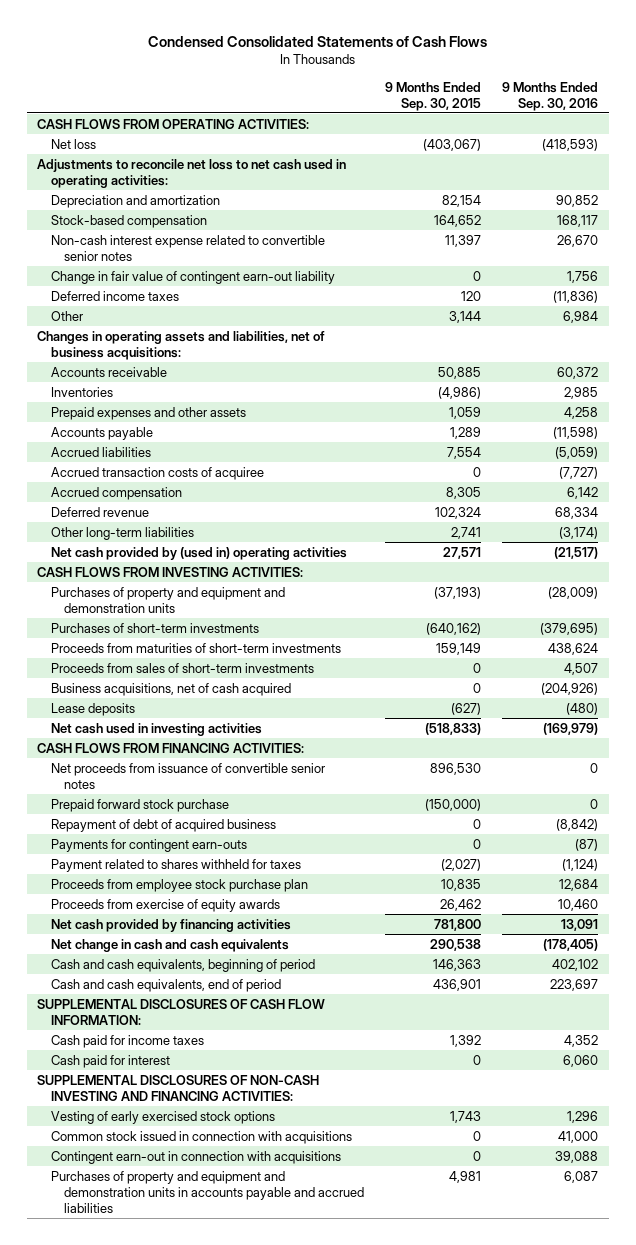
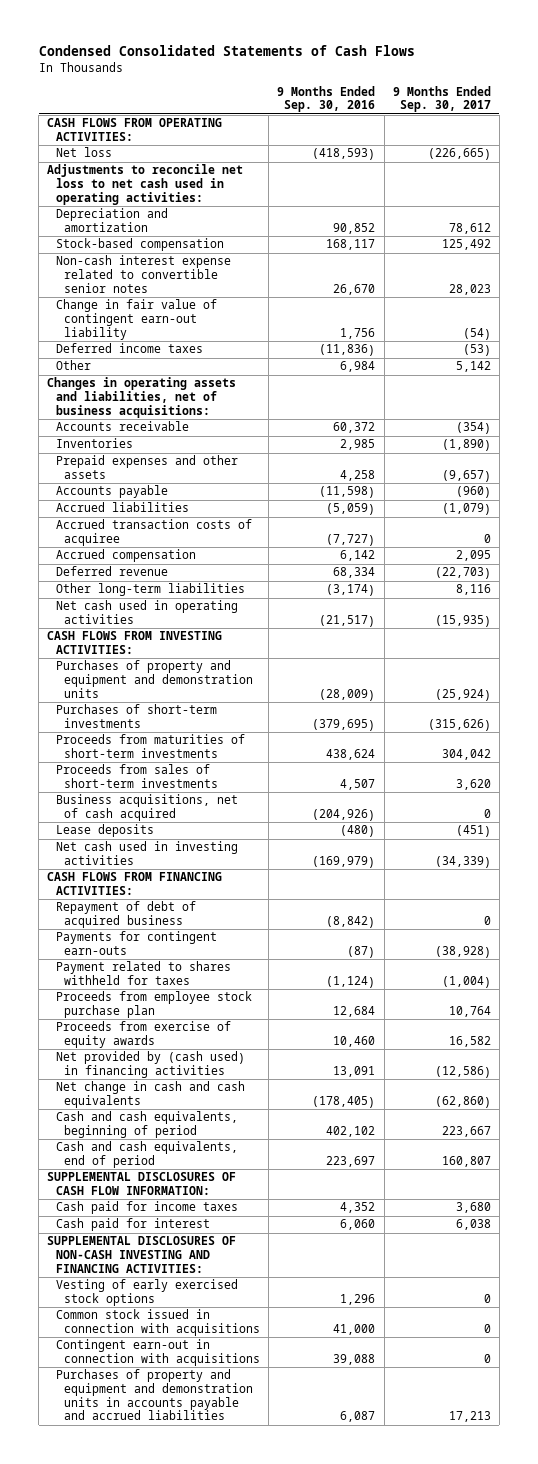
[385,81,482,111] 9 Months Ended Sep. 30, 2015 -> none
none -> [392,85,491,113] 9 Months Ended Sep. 30, 2017
[50,546,347,560] Net cash provided by (used in) operating activities -> [55,600,238,625] Net cash used in operating activities
[50,762,325,789] Net proceeds from issuance of convertible senior notes -> none
[50,798,229,812] Prepaid forward stock purchase -> none
[50,918,291,932] Net cash provided by financing activities -> [55,1051,245,1079] Net provided by (cash used) in financing activities

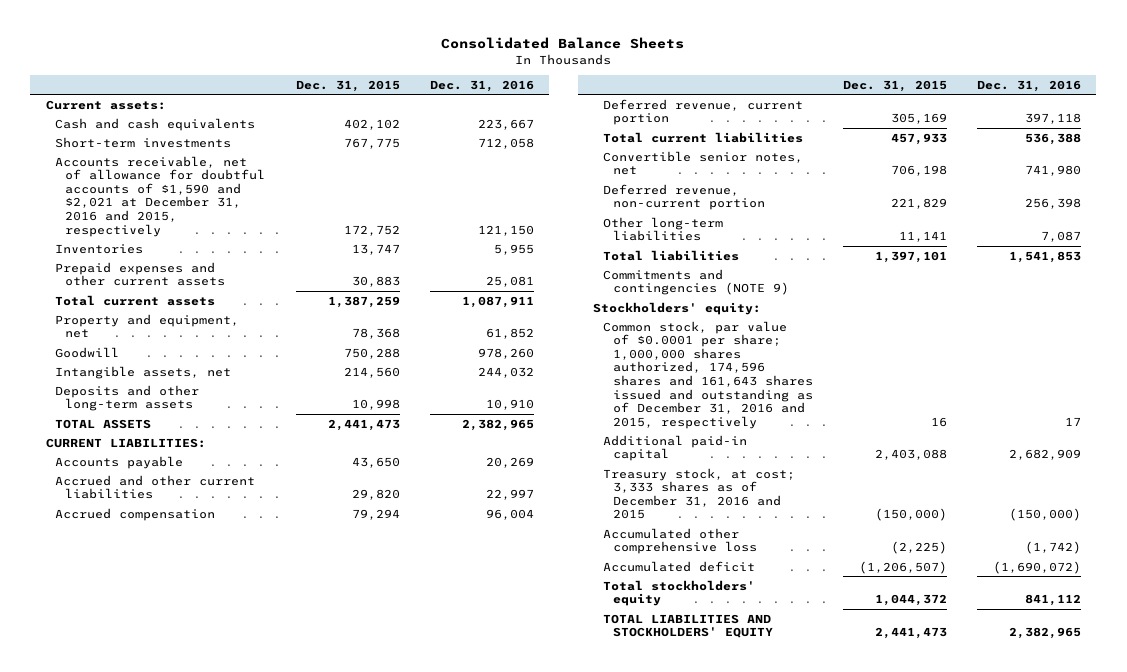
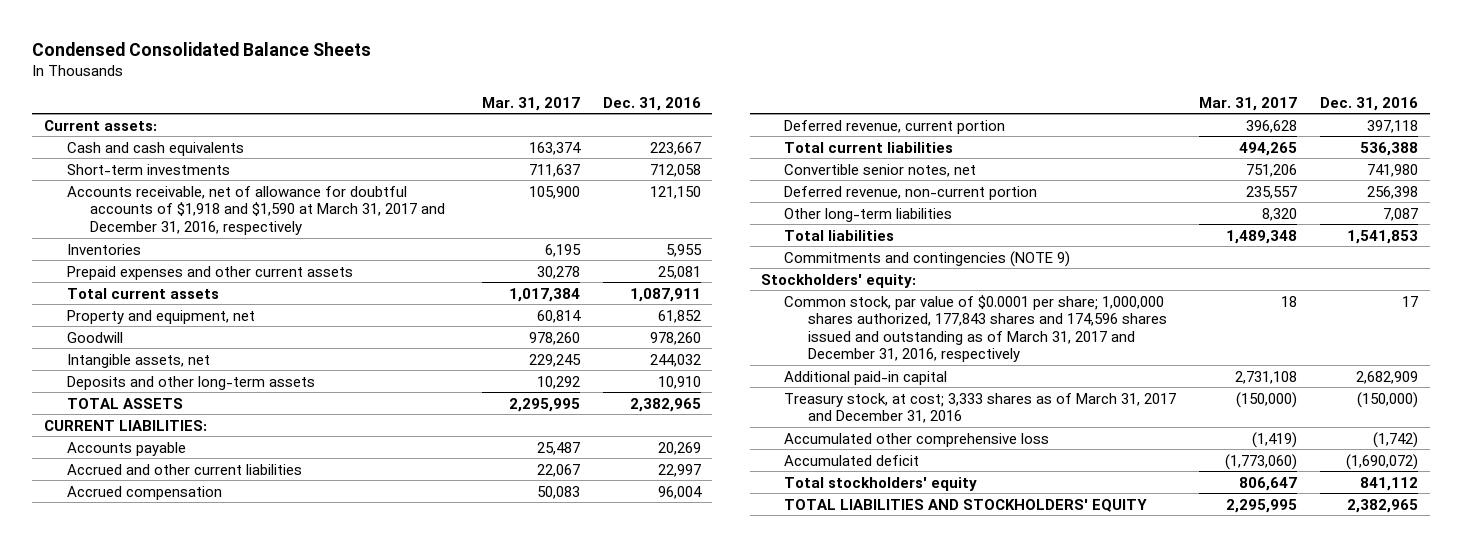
[441,37,685,50] Consolidated Balance Sheets -> [32,41,372,56] Condensed Consolidated Balance Sheets
[295,79,400,92] Dec. 31, 2015 -> none
none -> [481,96,580,111] Mar. 31, 2017
[55,155,266,237] Accounts receivable, net of allowance for doubtful accounts of $1,590 and $2,021 at December 31, 2016 and 2015, respectively -> [66,185,445,235] Accounts receivable, net of allowance for doubtful accounts of $1,918 and $1,590 at March 31, 2017 and December 31, 2016, respectively
[602,320,813,429] Common stock, par value of $0.0001 per share; 1,000,000 shares authorized, 174,596 shares and 161,643 shares issued and outstanding as of December 31, 2016 and 2015, respectively -> [784,294,1167,363] Common stock, par value of $0.0001 per share; 1,000,000 shares authorized, 177,843 shares and 174,596 shares issued and outstanding as of March 31, 2017 and December 31, 2016, respectively
[602,467,795,520] Treasury stock, at cost; 3,333 shares as of December 31, 2016 and 2015 -> [784,392,1177,424] Treasury stock, at cost; 3,333 shares as of March 31, 2017 and December 31, 2016

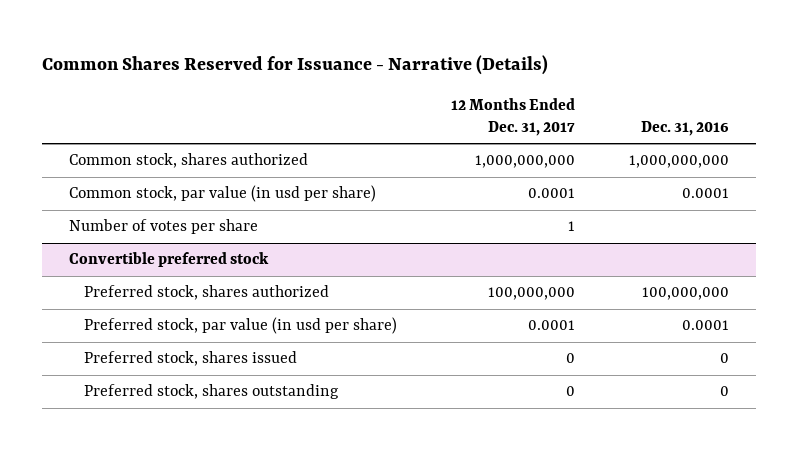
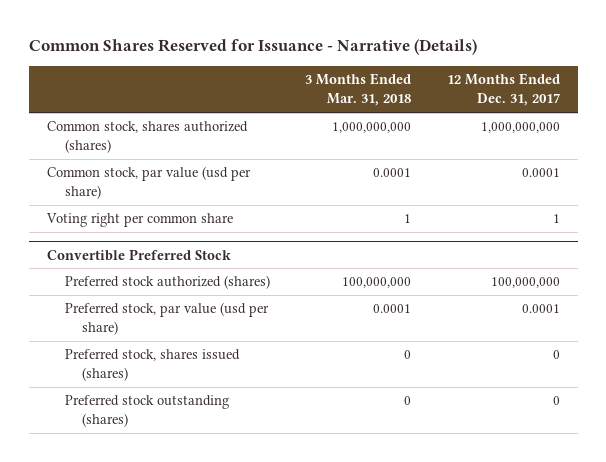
[640,121,729,137] Dec. 31, 2016 -> none
none -> [305,73,412,107] 3 Months Ended Mar. 31, 2018
[68,153,308,169] Common stock, shares authorized -> [46,121,248,154] Common stock, shares authorized (shares)
[68,185,376,203] Common stock, par value (in usd per share) -> [46,166,251,200] Common stock, par value (usd per share)
[68,219,258,235] Number of votes per share -> [45,213,233,228] Voting right per common share
[68,252,269,268] Convertible preferred stock -> [46,248,231,261] Convertible Preferred Stock
[84,285,330,301] Preferred stock, shares authorized -> [64,275,270,290] Preferred stock authorized (shares)
[84,317,398,335] Preferred stock, par value (in usd per share) -> [64,302,269,336] Preferred stock, par value (usd per share)
[84,351,298,367] Preferred stock, shares issued -> [64,349,240,382] Preferred stock, shares issued (shares)
[84,384,340,400] Preferred stock, shares outstanding -> [64,395,229,428] Preferred stock outstanding (shares)

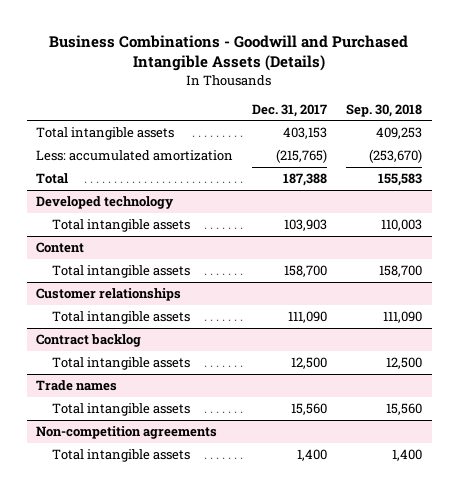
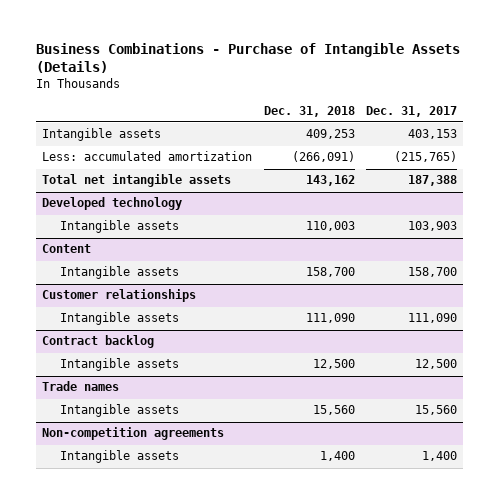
[49,34,409,72] Business Combinations - Goodwill and Purchased Intangible Assets (Details) -> [36,43,461,74] Business Combinations - Purchase of Intangible Assets (Details)
[346,103,423,117] Sep. 30, 2018 -> none
none -> [263,105,355,117] Dec. 31, 2018
[36,126,175,140] Total intangible assets -> [42,128,162,142] Intangible assets
[36,172,69,184] Total -> [42,174,232,188] Total net intangible assets
[51,218,190,232] Total intangible assets -> [59,220,179,234] Intangible assets
[51,264,190,278] Total intangible assets -> [59,266,179,280] Intangible assets
[51,310,190,324] Total intangible assets -> [59,312,179,326] Intangible assets
[51,356,190,370] Total intangible assets -> [59,358,179,372] Intangible assets
[51,402,190,416] Total intangible assets -> [59,404,179,418] Intangible assets
[51,448,190,462] Total intangible assets -> [59,450,179,464] Intangible assets

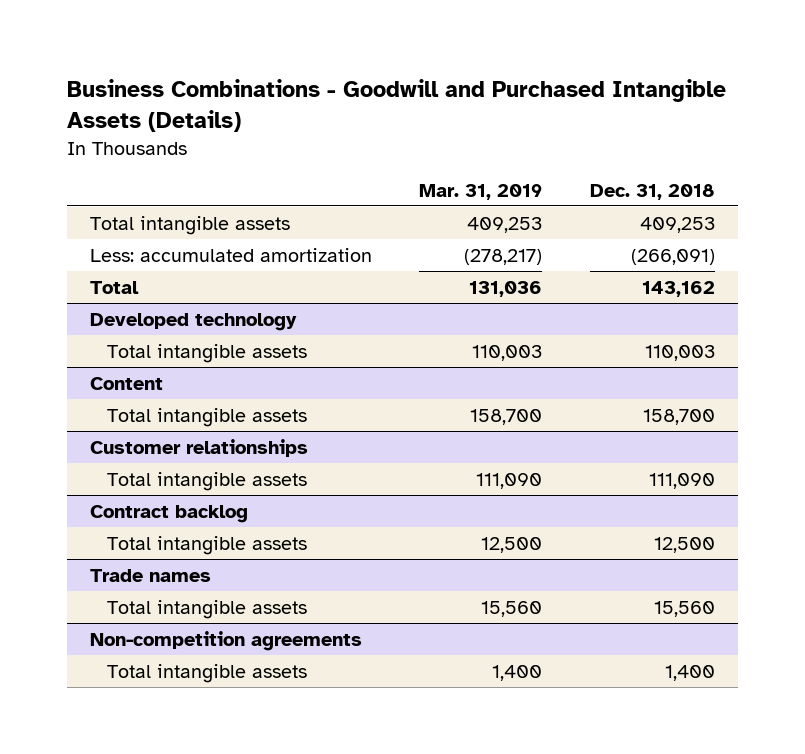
[36,43,461,74] Business Combinations - Purchase of Intangible Assets (Details) -> [66,79,726,132] Business Combinations - Goodwill and Purchased Intangible Assets (Details)
[366,105,458,117] Dec. 31, 2017 -> none
none -> [419,183,543,200] Mar. 31, 2019
[42,128,162,142] Intangible assets -> [90,215,291,235] Total intangible assets
[42,174,232,188] Total net intangible assets -> [90,280,140,294] Total
[59,220,179,234] Intangible assets -> [106,343,307,363] Total intangible assets
[59,266,179,280] Intangible assets -> [106,407,307,427] Total intangible assets
[59,312,179,326] Intangible assets -> [106,471,307,491] Total intangible assets
[59,358,179,372] Intangible assets -> [106,535,307,555] Total intangible assets
[59,404,179,418] Intangible assets -> [106,599,307,619] Total intangible assets
[59,450,179,464] Intangible assets -> [106,663,307,683] Total intangible assets

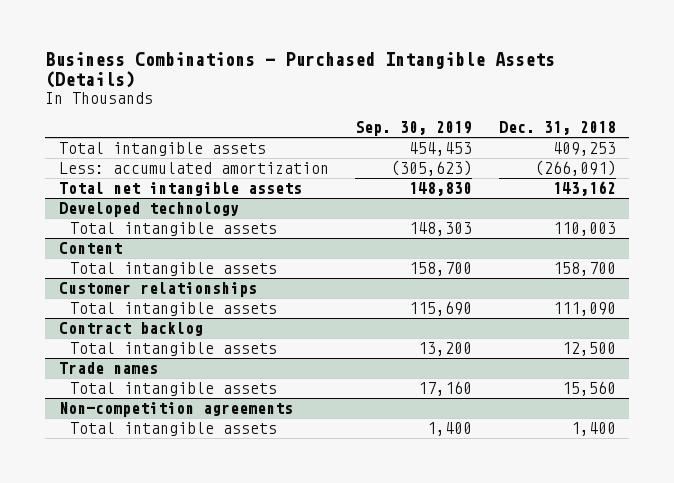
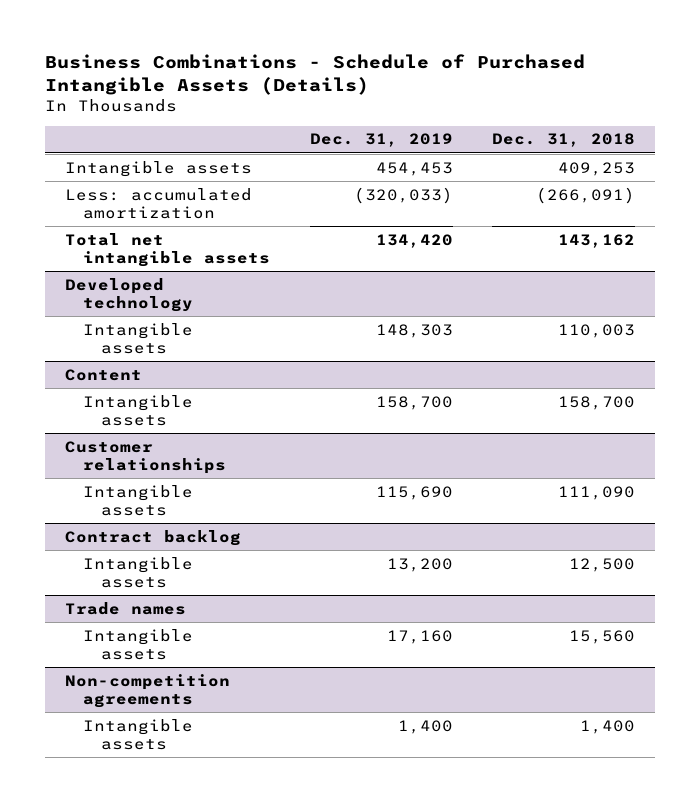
[45,51,556,89] Business Combinations - Purchased Intangible Assets (Details) -> [45,54,586,96] Business Combinations - Schedule of Purchased Intangible Assets (Details)
[355,121,473,137] Sep. 30, 2019 -> none
none -> [309,133,453,148] Dec. 31, 2019
[58,142,266,157] Total intangible assets -> [64,160,252,177] Intangible assets
[69,222,277,237] Total intangible assets -> [82,322,193,355] Intangible assets
[69,262,277,277] Total intangible assets -> [82,394,193,427] Intangible assets
[69,302,277,317] Total intangible assets -> [82,484,193,517] Intangible assets
[69,342,277,357] Total intangible assets -> [82,556,193,589] Intangible assets
[69,382,277,397] Total intangible assets -> [82,628,193,661] Intangible assets
[69,422,277,437] Total intangible assets -> [82,718,193,751] Intangible assets

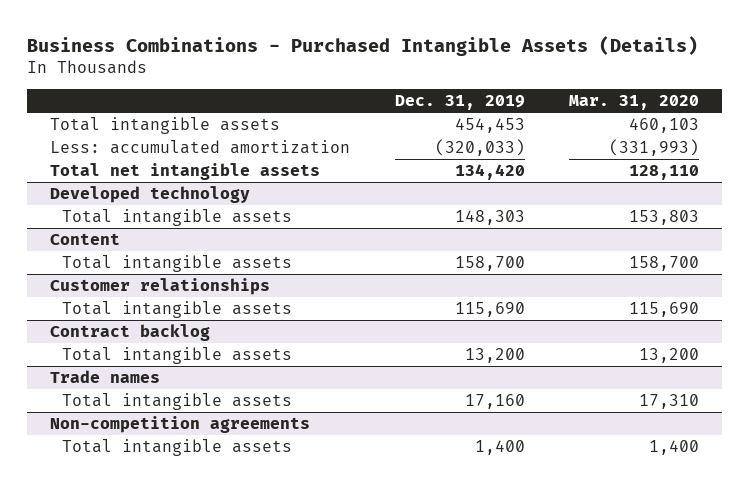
[45,54,586,96] Business Combinations - Schedule of Purchased Intangible Assets (Details) -> [27,35,699,56] Business Combinations - Purchased Intangible Assets (Details)
[492,133,636,148] Dec. 31, 2018 -> none
none -> [569,94,700,110] Mar. 31, 2020
[64,160,252,177] Intangible assets -> [49,117,280,135] Total intangible assets
[82,322,193,355] Intangible assets -> [62,209,293,227] Total intangible assets
[82,394,193,427] Intangible assets -> [62,255,293,273] Total intangible assets
[82,484,193,517] Intangible assets -> [62,301,293,319] Total intangible assets
[82,556,193,589] Intangible assets -> [62,347,293,365] Total intangible assets
[82,628,193,661] Intangible assets -> [62,393,293,411] Total intangible assets
[82,718,193,751] Intangible assets -> [62,439,293,457] Total intangible assets

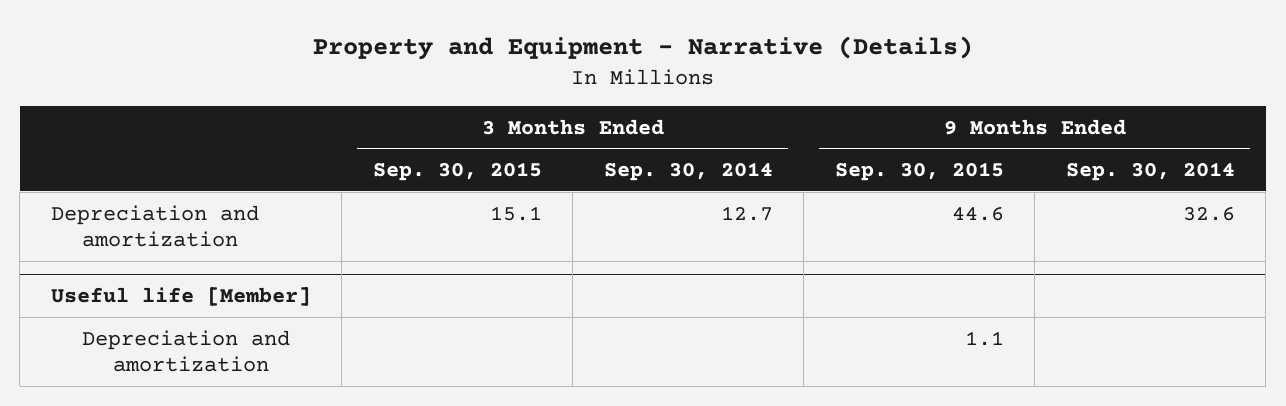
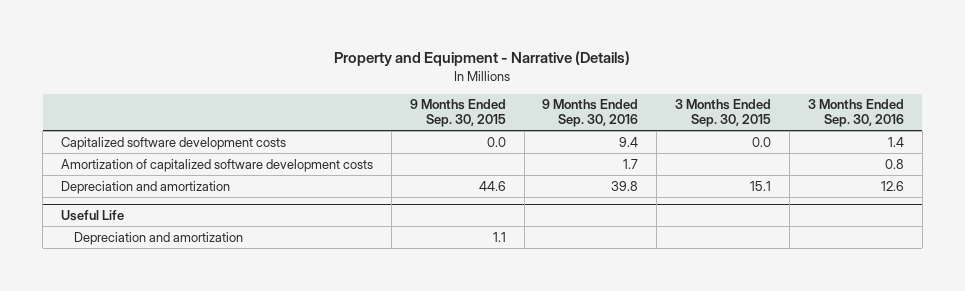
[603,162,773,182] Sep. 30, 2014 -> none
[1065,162,1235,182] Sep. 30, 2014 -> none
none -> [542,99,639,128] 9 Months Ended Sep. 30, 2016
none -> [807,99,904,128] 3 Months Ended Sep. 30, 2016
none -> [60,136,286,150] Capitalized software development costs
none -> [60,158,373,172] Amortization of capitalized software development costs
[50,287,311,307] Useful life [Member] -> [60,210,124,222] Useful Life

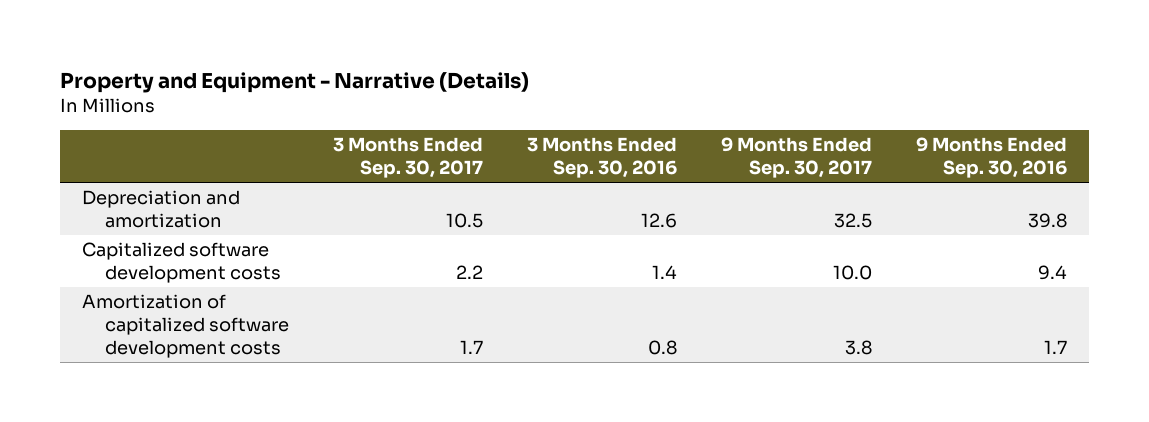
[409,99,506,128] 9 Months Ended Sep. 30, 2015 -> none
[675,99,772,128] 3 Months Ended Sep. 30, 2015 -> none
none -> [332,137,483,179] 3 Months Ended Sep. 30, 2017
none -> [721,137,873,179] 9 Months Ended Sep. 30, 2017
[60,180,230,194] Depreciation and amortization -> [81,190,240,229] Depreciation and amortization
[60,210,124,222] Useful Life -> none
[74,231,244,245] Depreciation and amortization -> none

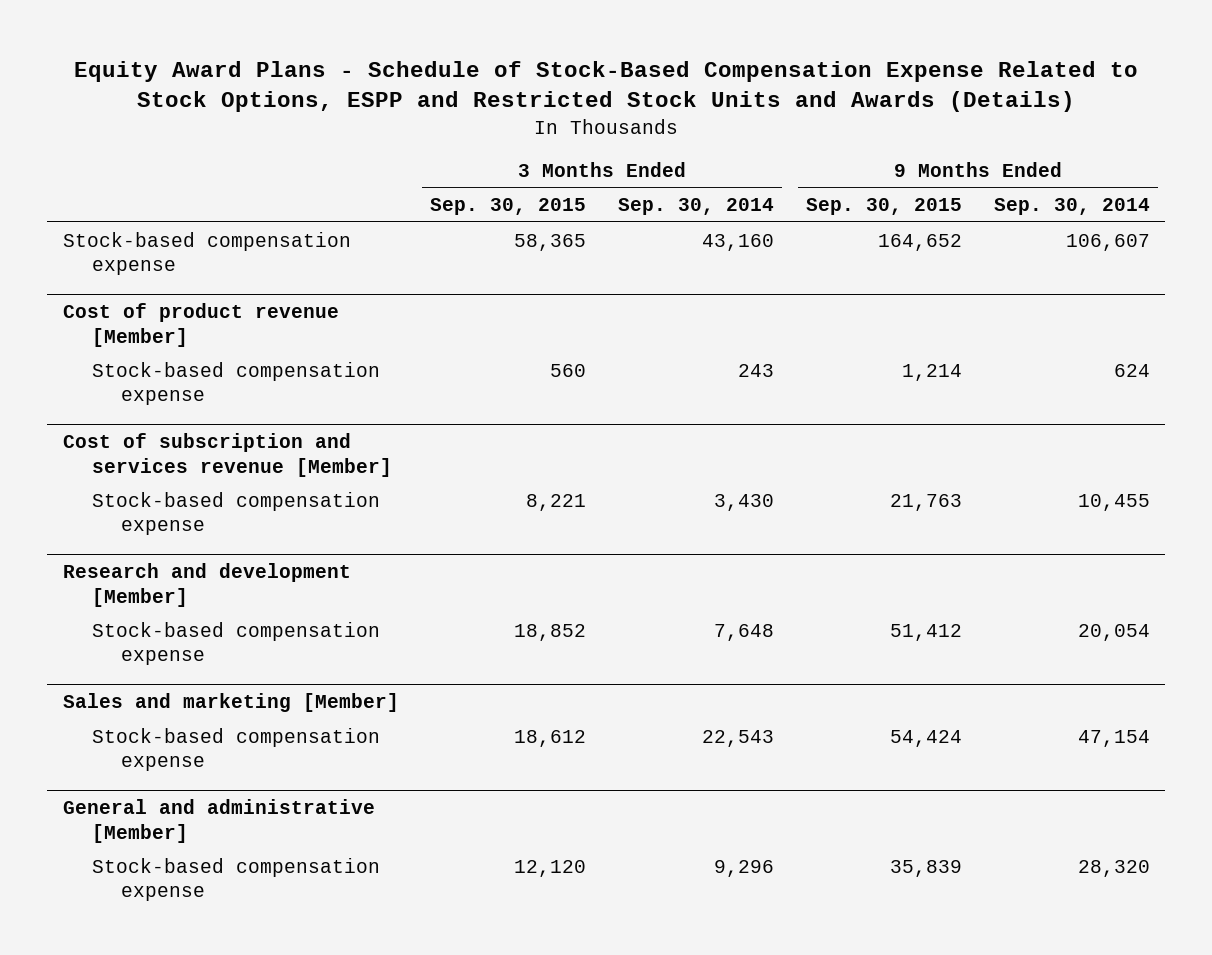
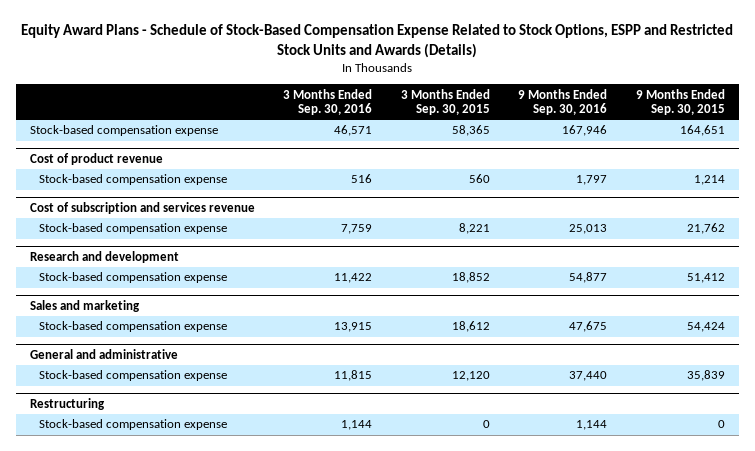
[618,197,775,215] Sep. 30, 2014 -> none
[993,197,1150,215] Sep. 30, 2014 -> none
none -> [283,88,373,116] 3 Months Ended Sep. 30, 2016
none -> [518,88,608,116] 9 Months Ended Sep. 30, 2016
[877,233,962,251] 164,652 -> [679,125,725,137] 164,651
[62,302,339,347] Cost of product revenue [Member] -> [29,152,163,165] Cost of product revenue
[62,432,393,477] Cost of subscription and services revenue [Member] -> [29,201,255,214] Cost of subscription and services revenue
[889,493,962,511] 21,763 -> [686,223,725,235] 21,762
[62,562,351,607] Research and development [Member] -> [29,250,179,263] Research and development
[62,692,399,712] Sales and marketing [Member] -> [29,299,140,312] Sales and marketing
[62,798,375,843] General and administrative [Member] -> [29,348,178,359] General and administrative
none -> [29,397,105,410] Restructuring
none -> [39,419,228,431] Stock-based compensation expense

